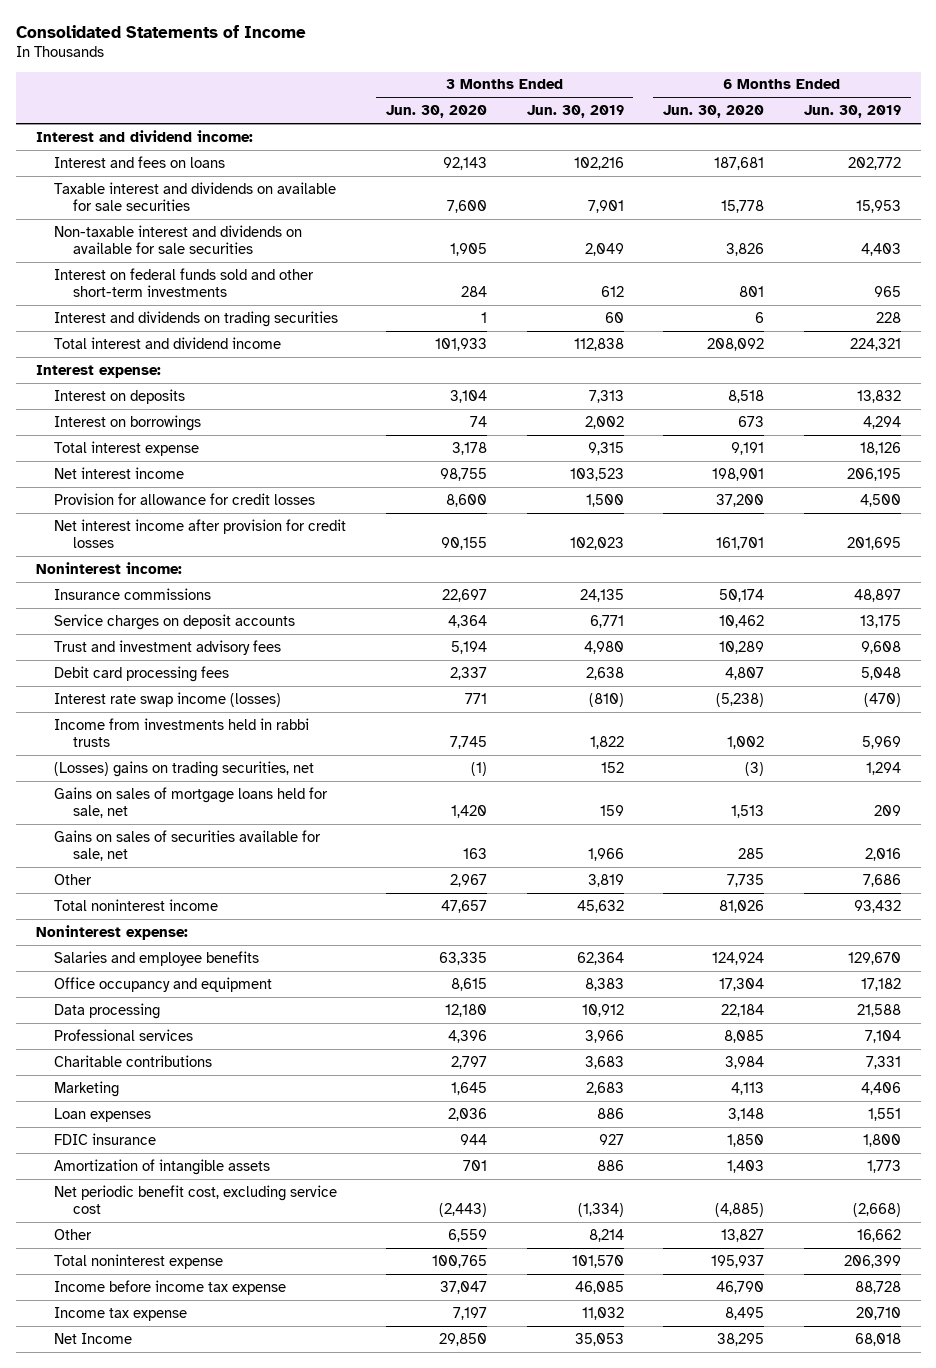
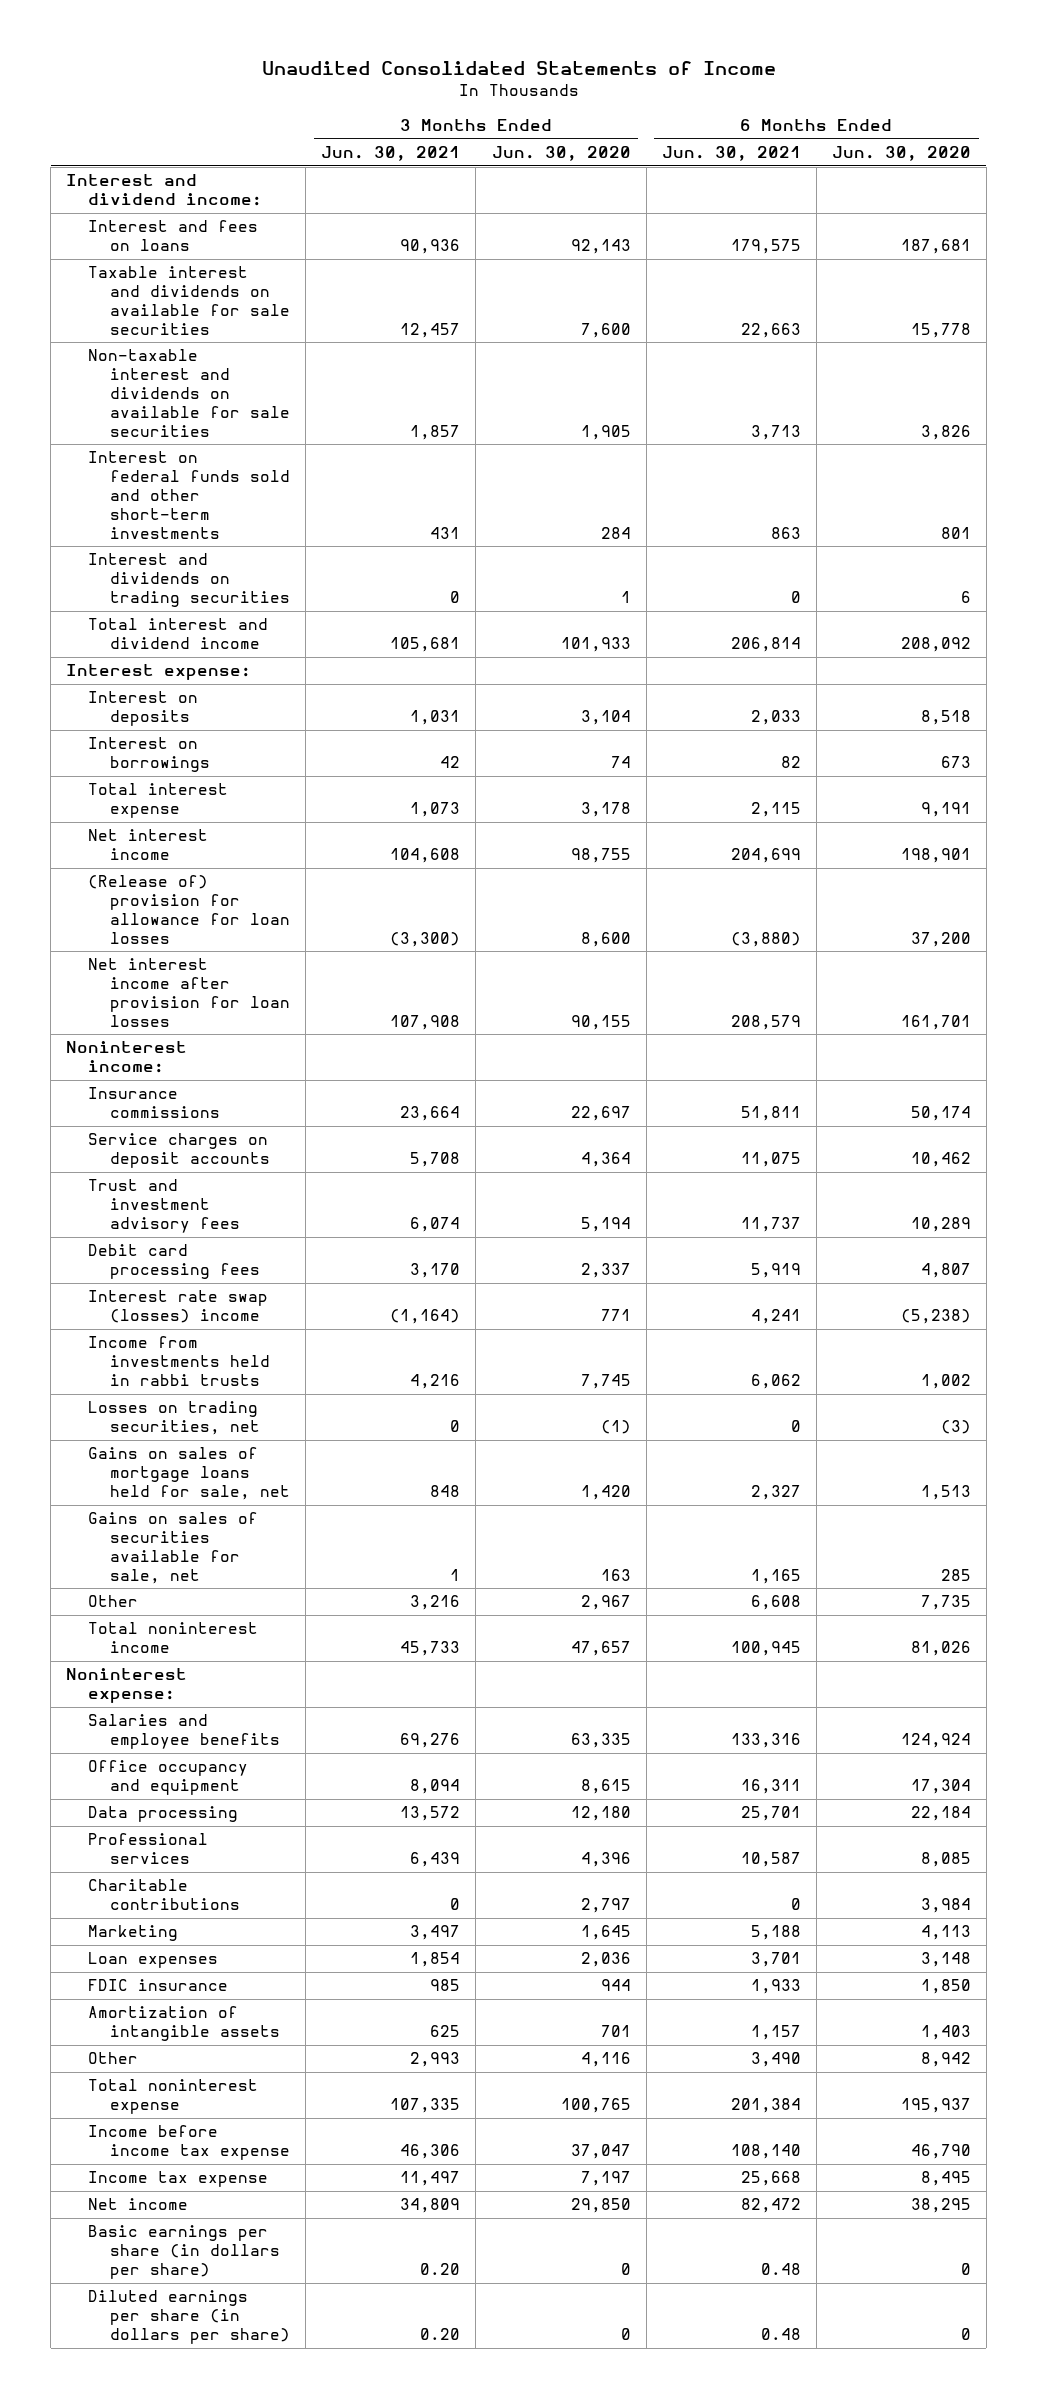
[15,25,306,39] Consolidated Statements of Income -> [261,61,776,76] Unaudited Consolidated Statements of Income
[526,105,624,119] Jun. 30, 2019 -> none
[803,105,901,119] Jun. 30, 2019 -> none
none -> [321,146,461,162] Jun. 30, 2021
none -> [661,146,801,162] Jun. 30, 2021
[54,492,316,505] Provision for allowance for credit losses -> [88,875,291,944] (Release of) provision for allowance for loan losses
[54,518,347,548] Net interest income after provision for credit losses -> [88,958,291,1027] Net interest income after provision for loan losses
[54,691,282,707] Interest rate swap income (losses) -> [88,1290,269,1324] Interest rate swap (losses) income
[54,760,315,777] (Losses) gains on trading securities, net -> [88,1401,261,1436] Losses on trading securities, net
[54,1184,338,1214] Net periodic benefit cost, excluding service cost -> none
[447,1228,487,1242] 6,559 -> [580,2052,631,2068] 4,116
[721,1228,765,1242] 13,827 -> [920,2052,971,2068] 8,942
[54,1332,133,1344] Net Income -> [88,2198,189,2211] Net income
none -> [88,2225,281,2280] Basic earnings per share (in dollars per share)
none -> [88,2290,291,2345] Diluted earnings per share (in dollars per share)

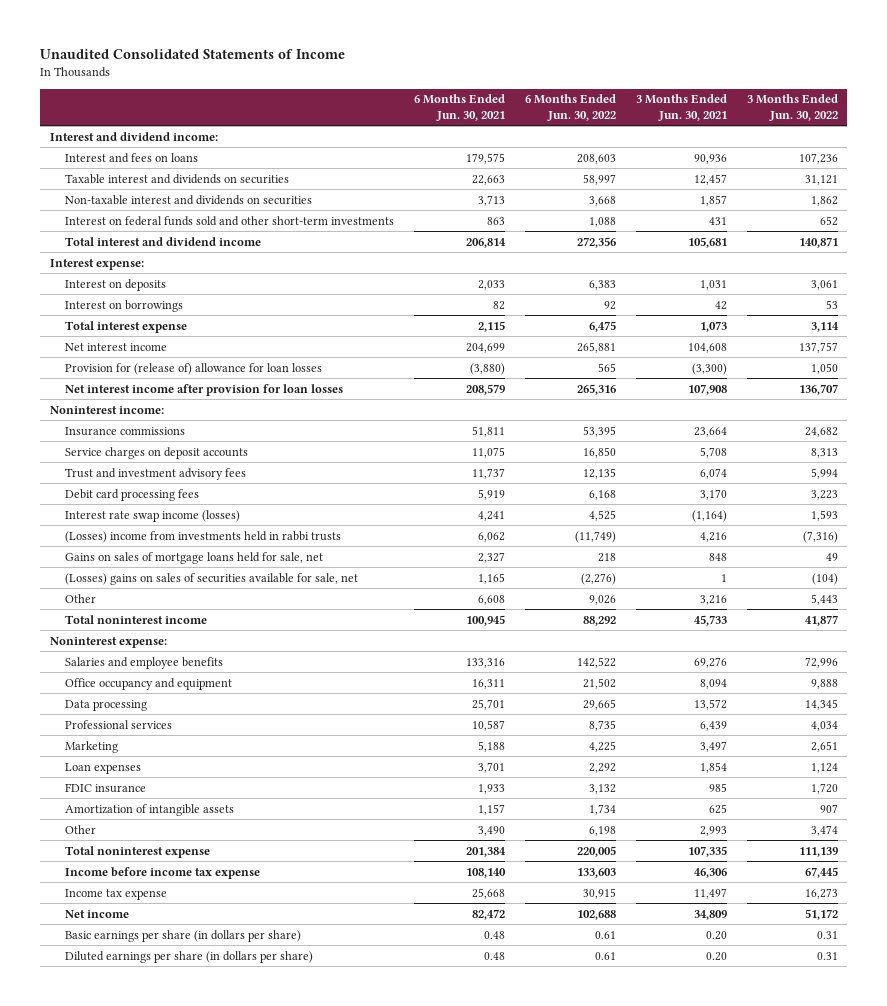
[491,146,631,162] Jun. 30, 2020 -> none
[831,146,971,162] Jun. 30, 2020 -> none
none -> [524,94,616,121] 6 Months Ended Jun. 30, 2022
none -> [746,94,838,121] 3 Months Ended Jun. 30, 2022
[88,266,291,335] Taxable interest and dividends on available for sale securities -> [65,173,290,184] Taxable interest and dividends on securities
[88,349,291,437] Non-taxable interest and dividends on available for sale securities -> [65,194,313,205] Non-taxable interest and dividends on securities
[88,553,291,608] Interest and dividends on trading securities -> none
[88,875,291,944] (Release of) provision for allowance for loan losses -> [65,362,323,375] Provision for (release of) allowance for loan losses
[88,1401,261,1436] Losses on trading securities, net -> none
[88,1290,269,1324] Interest rate swap (losses) income -> [65,509,241,522] Interest rate swap income (losses)
[88,1336,271,1387] Income from investments held in rabbi trusts -> [65,530,342,543] (Losses) income from investments held in rabbi trusts
[88,1512,259,1584] Gains on sales of securities available for sale, net -> [65,572,359,585] (Losses) gains on sales of securities available for sale, net
[88,1879,241,1911] Charitable contributions -> none

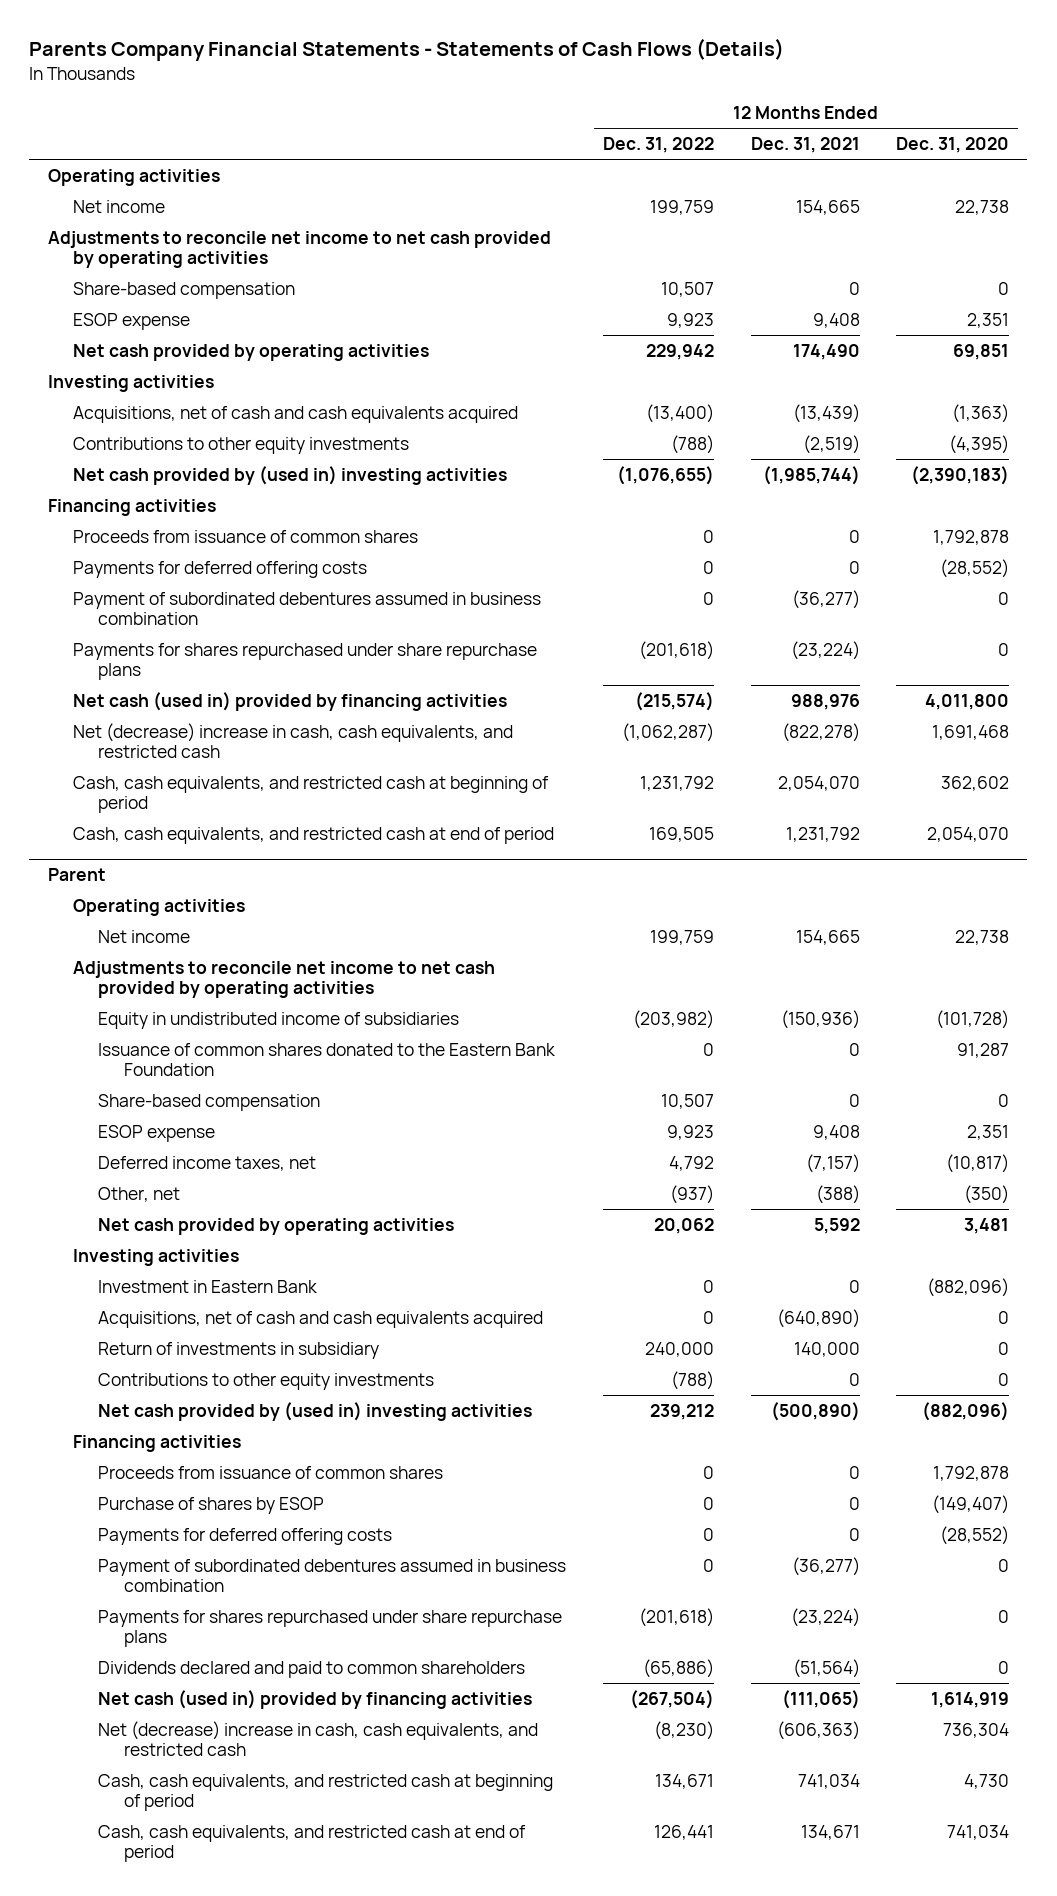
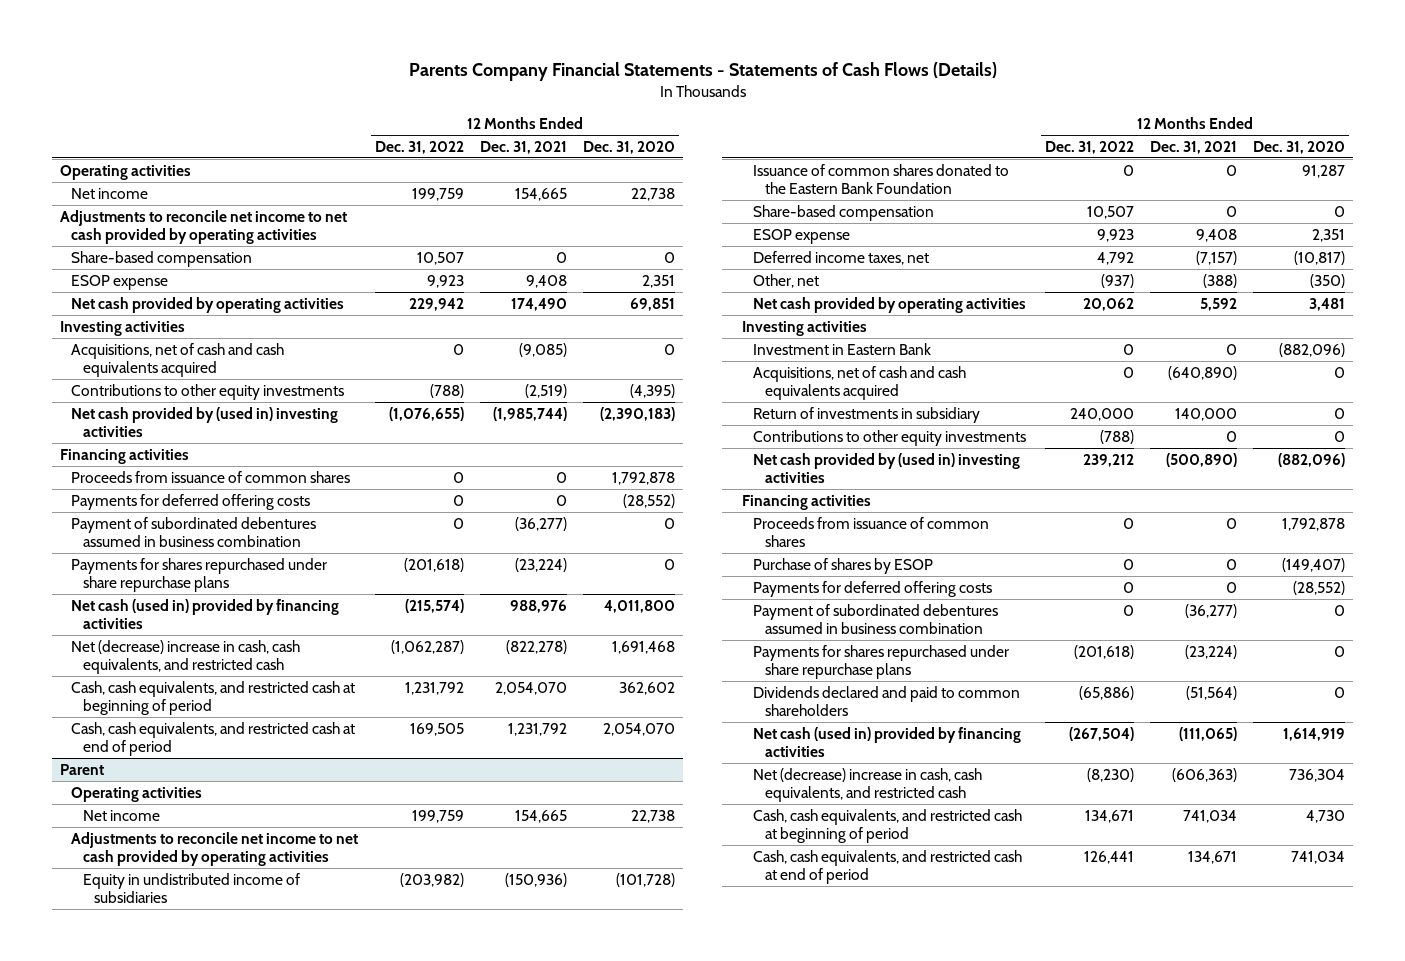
[645,403,714,423] (13,400) -> [452,343,464,355] 0
[792,403,860,423] (13,439) -> [518,342,567,357] (9,085)
[952,403,1010,423] (1,363) -> [663,343,675,355] 0

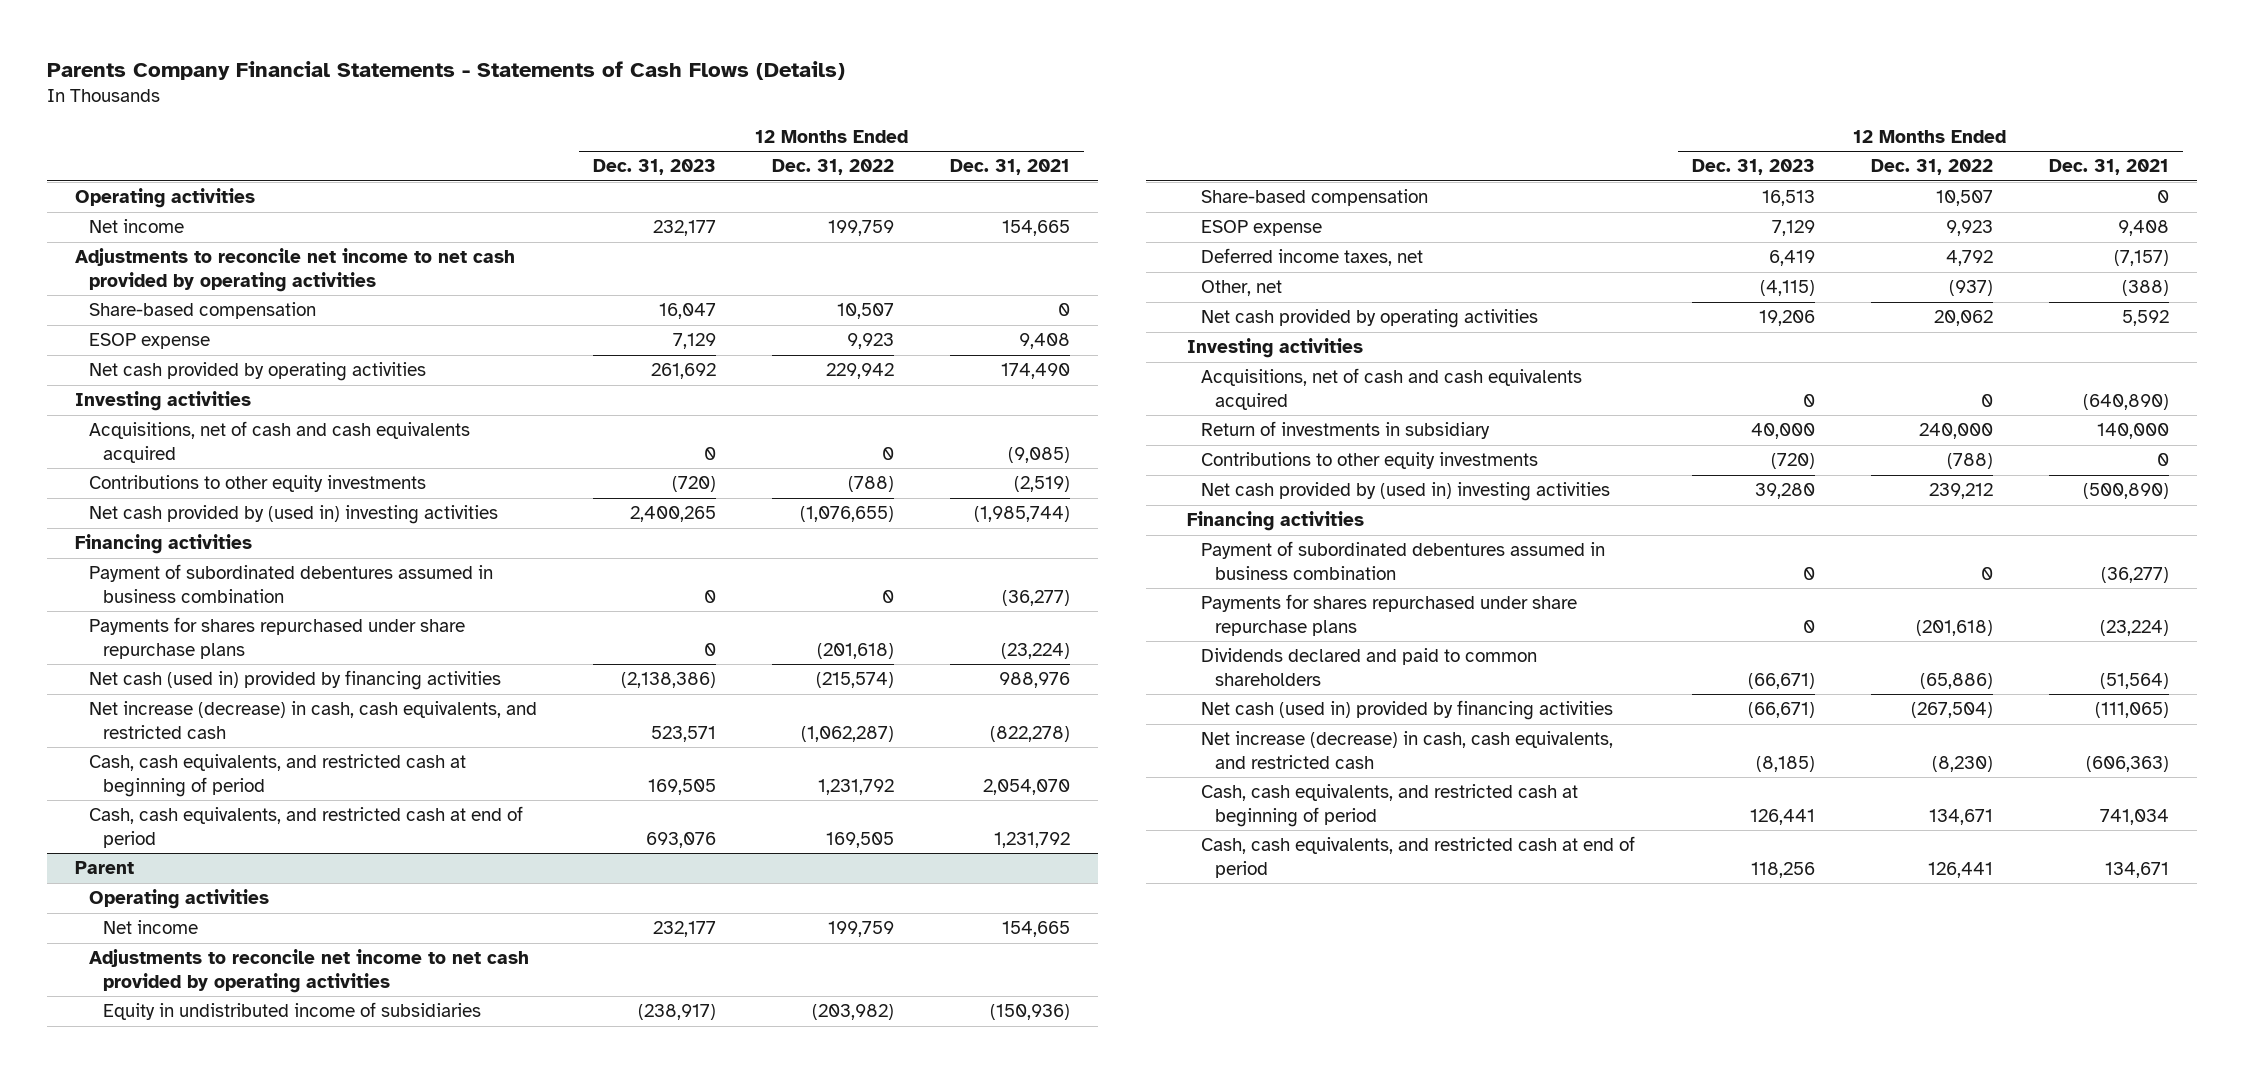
[582,140,675,154] Dec. 31, 2020 -> none
none -> [592,159,716,176] Dec. 31, 2023
[71,470,351,483] Proceeds from issuance of common shares -> none
[71,493,311,510] Payments for deferred offering costs -> none
[71,639,301,675] Net (decrease) increase in cash, cash equivalents, and restricted cash -> [88,701,537,739] Net increase (decrease) in cash, cash equivalents, and restricted cash
[753,163,1010,195] Issuance of common shares donated to the Eastern Bank Foundation -> none
[753,342,932,355] Investment in Eastern Bank -> none
[753,516,990,548] Proceeds from issuance of common shares -> none
[753,557,934,574] Purchase of shares by ESOP -> none
[753,580,993,597] Payments for deferred offering costs -> none
[753,767,983,803] Net (decrease) increase in cash, cash equivalents, and restricted cash -> [1201,731,1614,769] Net increase (decrease) in cash, cash equivalents, and restricted cash

